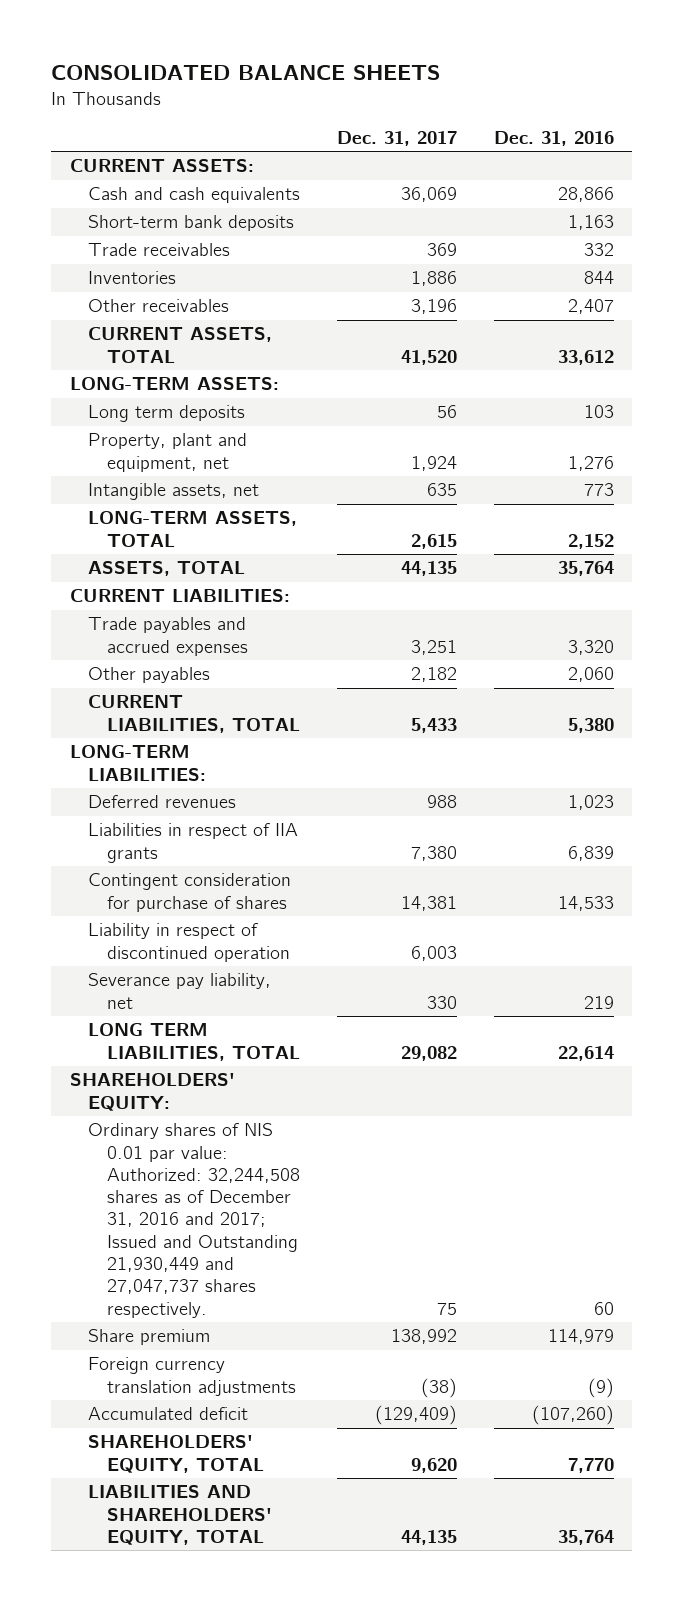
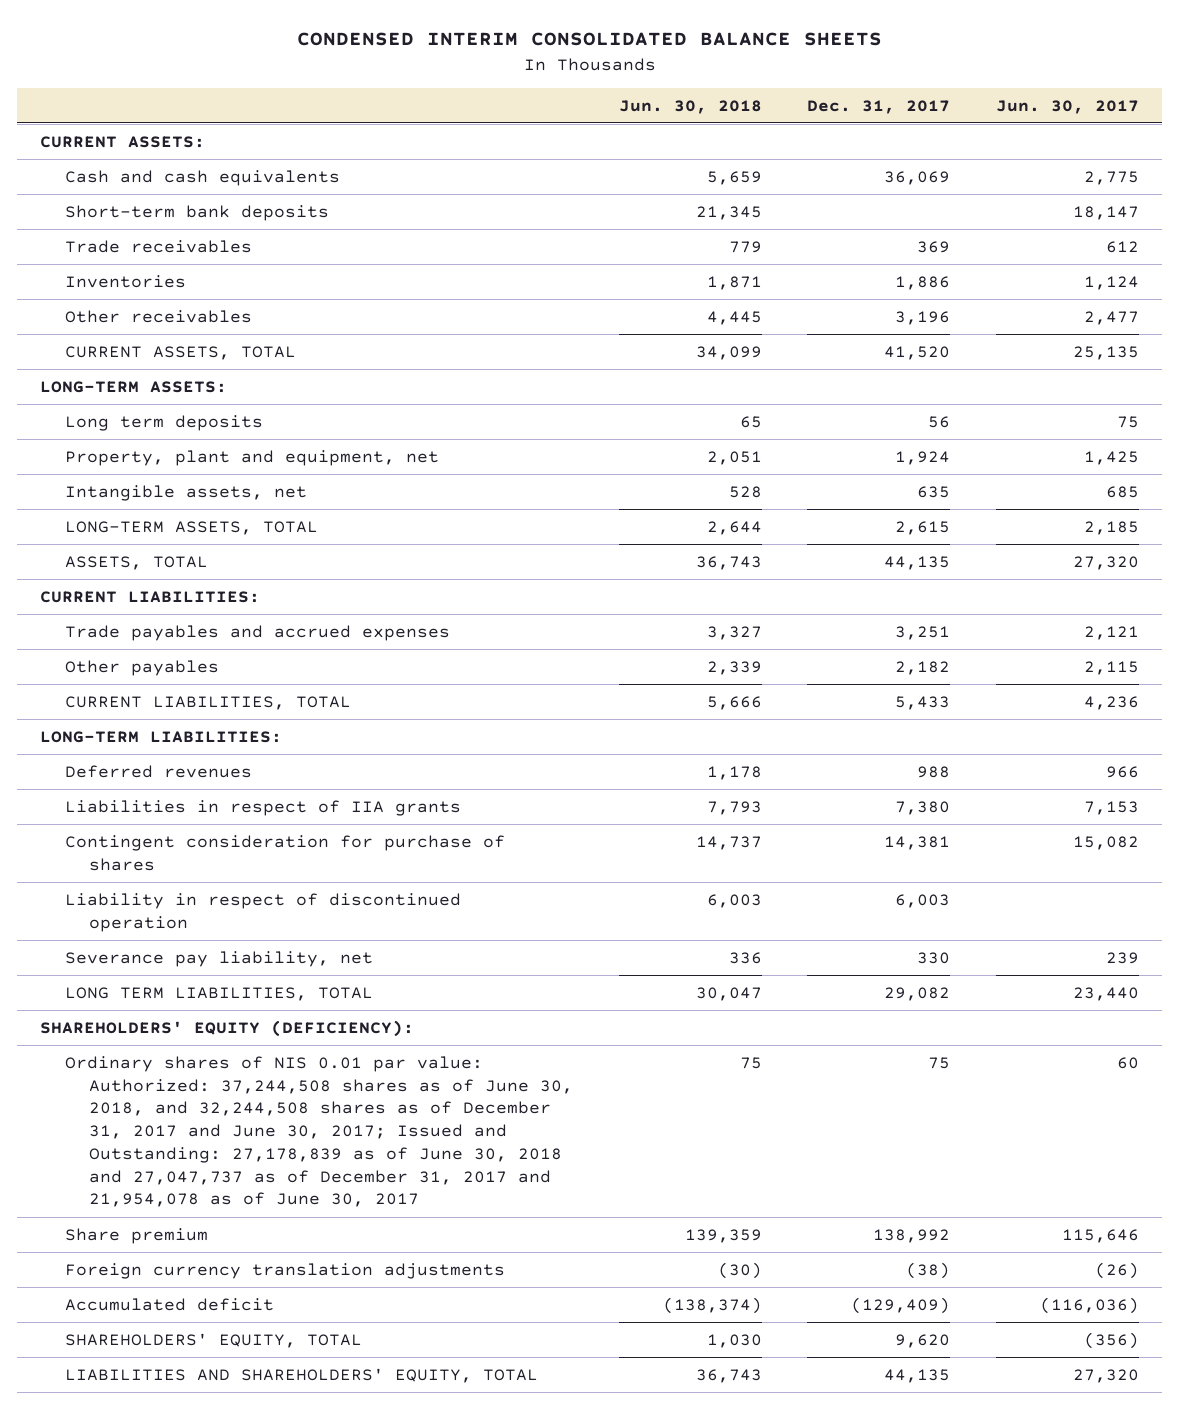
[51,64,441,80] CONSOLIDATED BALANCE SHEETS -> [296,32,882,47] CONDENSED INTERIM CONSOLIDATED BALANCE SHEETS
[493,130,614,146] Dec. 31, 2016 -> none
none -> [618,99,762,114] Jun. 30, 2018
none -> [995,99,1139,114] Jun. 30, 2017
[69,1073,235,1111] SHAREHOLDERS' EQUITY: -> [40,1019,415,1037] SHAREHOLDERS' EQUITY (DEFICIENCY):
[88,1123,301,1318] Ordinary shares of NIS 0.01 par value: Authorized: 32,244,508 shares as of December 31, 2016 and 2017; Issued and Outstanding 21,930,449 and 27,047,737 shares respectively. -> [64,1055,574,1208] Ordinary shares of NIS 0.01 par value: Authorized: 37,244,508 shares as of June 30, 2018, and 32,244,508 shares as of December 31, 2017 and June 30, 2017; Issued and Outstanding: 27,178,839 as of June 30, 2018 and 27,047,737 as of December 31, 2017 and 21,954,078 as of June 30, 2017

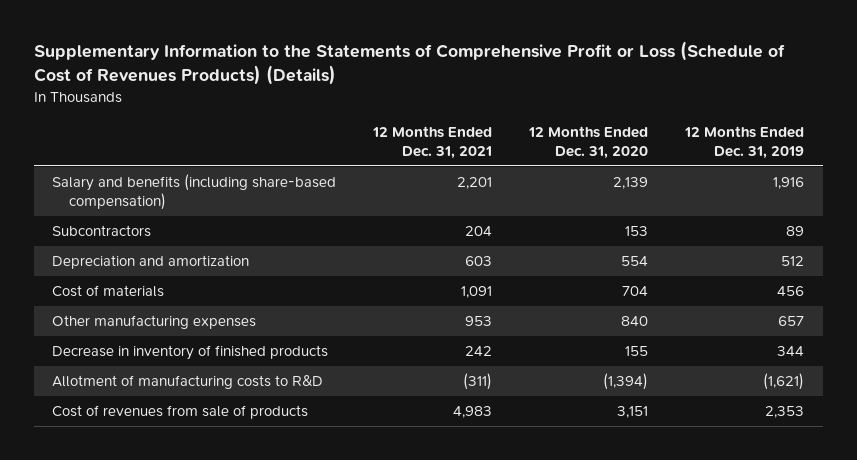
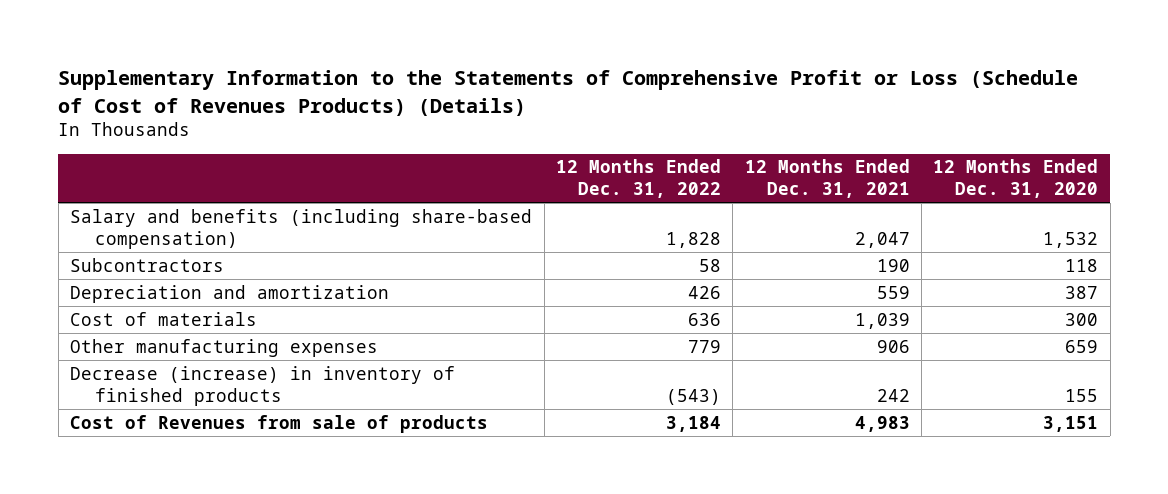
[684,125,805,159] 12 Months Ended Dec. 31, 2019 -> none
none -> [555,159,721,199] 12 Months Ended Dec. 31, 2022
[52,375,324,390] Allotment of manufacturing costs to R&D -> none
[457,177,493,190] 2,201 -> [854,231,910,248] 2,047
[613,177,649,190] 2,139 -> [1043,231,1099,248] 1,532
[465,226,493,237] 204 -> [876,258,910,272] 190
[625,226,649,237] 153 -> [1065,258,1099,272] 118
[465,256,493,267] 603 -> [876,285,910,299] 559
[621,256,649,267] 554 -> [1065,285,1099,299] 387
[461,286,493,299] 1,091 -> [854,312,910,329] 1,039
[622,286,649,297] 704 -> [1065,312,1099,326] 300
[465,316,493,327] 953 -> [876,339,910,353] 906
[621,316,649,327] 840 -> [1065,339,1099,353] 659
[52,345,329,361] Decrease in inventory of finished products -> [70,365,456,406] Decrease (increase) in inventory of finished products
[52,405,309,420] Cost of revenues from sale of products -> [70,414,489,433] Cost of Revenues from sale of products

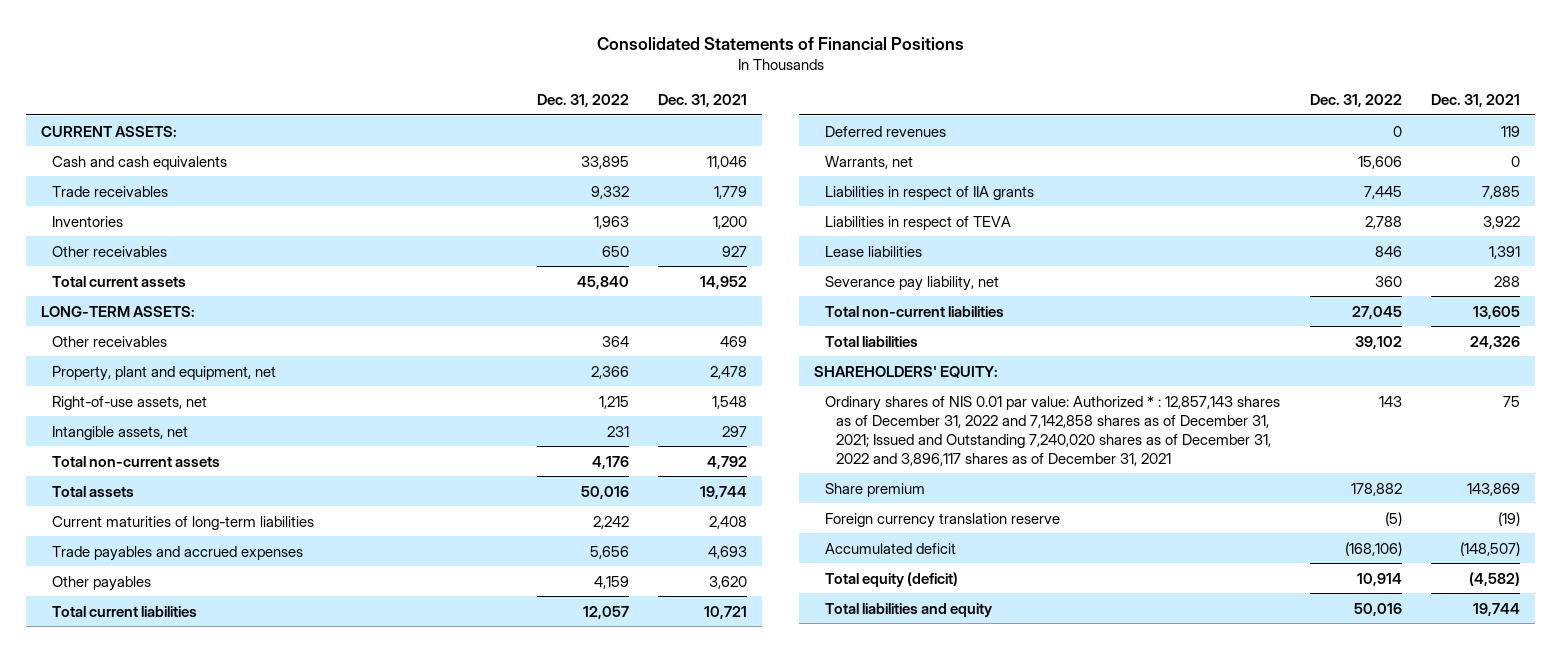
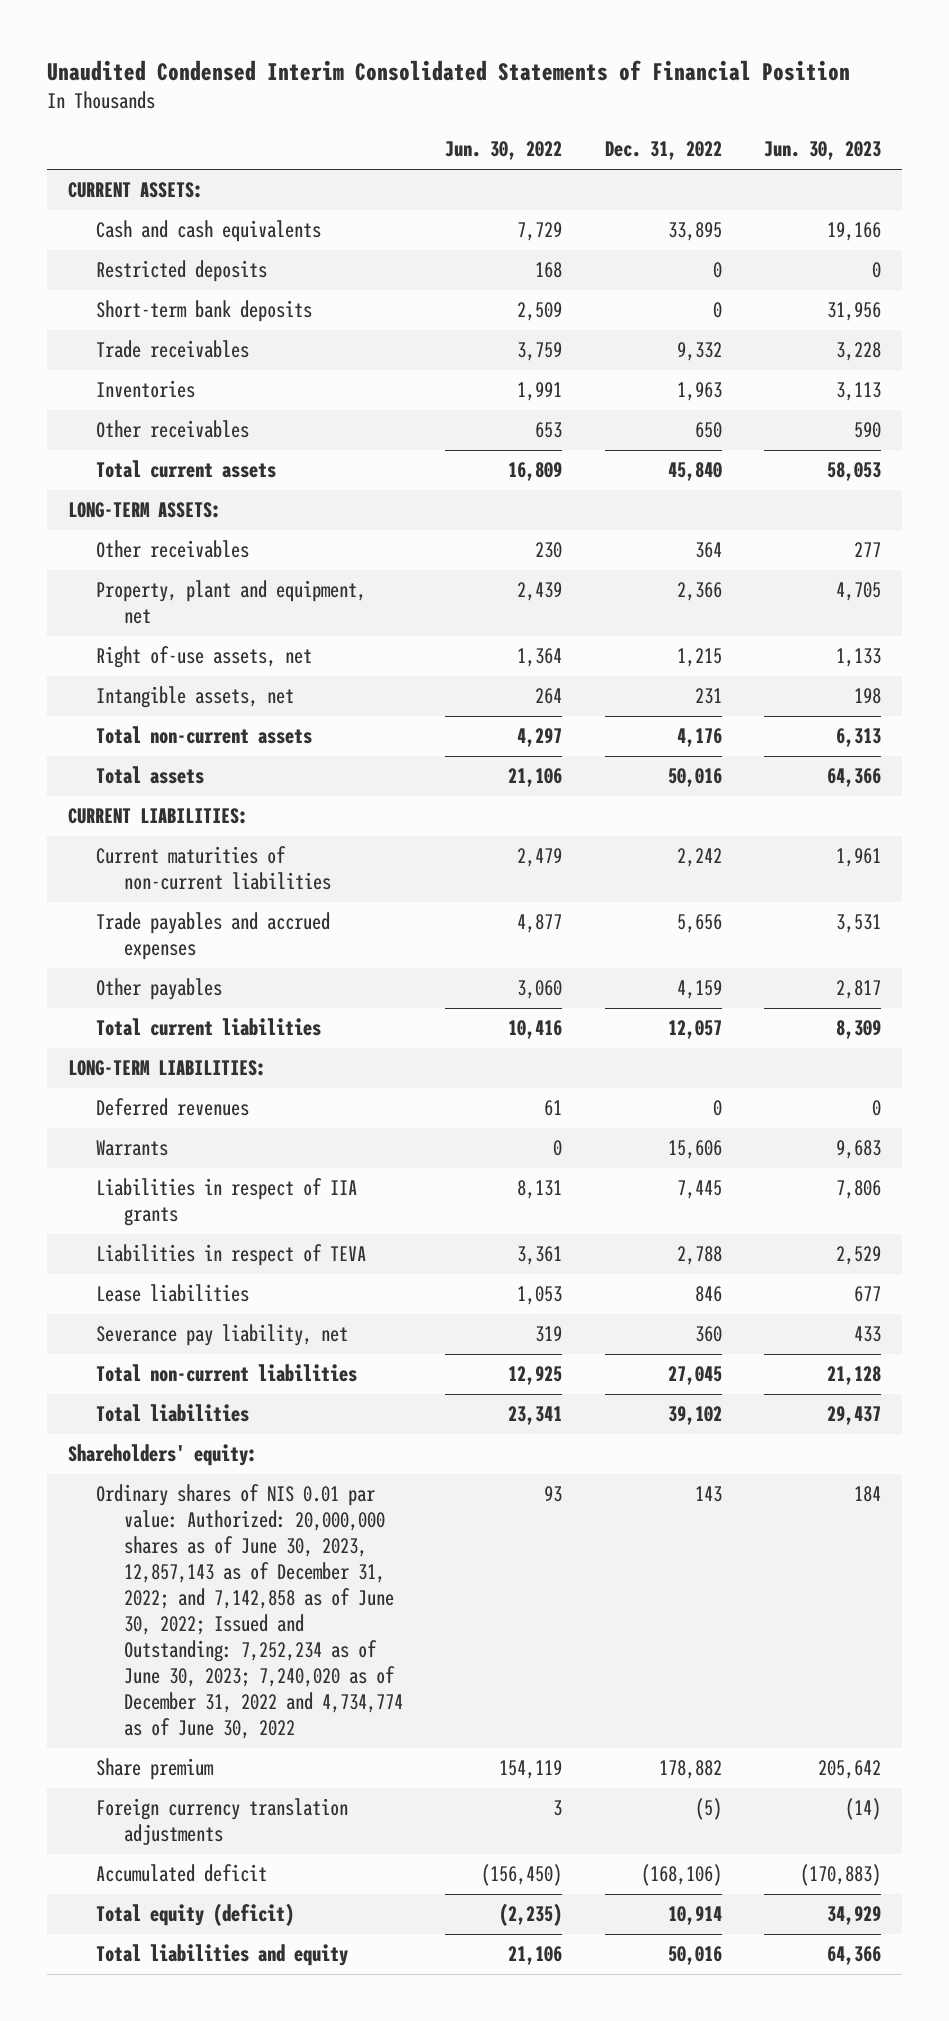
[596,36,964,50] Consolidated Statements of Financial Positions -> [46,59,850,81] Unaudited Condensed Interim Consolidated Statements of Financial Position
[658,94,748,108] Dec. 31, 2021 -> none
none -> [445,141,563,161] Jun. 30, 2022
none -> [764,141,882,161] Jun. 30, 2023
none -> [95,260,267,283] Restricted deposits
none -> [95,300,312,323] Short-term bank deposits
[52,395,208,410] Right-of-use assets, net -> [95,646,312,669] Right of-use assets, net
none -> [68,808,249,825] CURRENT LIABILITIES:
[52,515,315,530] Current maturities of long-term liabilities -> [95,846,331,891] Current maturities of non-current liabilities
none -> [68,1060,267,1077] LONG-TERM LIABILITIES:
[825,155,914,169] Warrants, net -> [95,1140,168,1157] Warrants
[814,365,999,378] SHAREHOLDERS' EQUITY: -> [68,1444,258,1467] Shareholders' equity:
[825,395,1281,466] Ordinary shares of NIS 0.01 par value: Authorized * : 12,857,143 shares as of December 31, 2022 and 7,142,858 shares as of December 31, 2021; Issued and Outstanding 7,240,020 shares as of December 31, 2022 and 3,896,117 shares as of December 31, 2021 -> [95,1484,403,1740] Ordinary shares of NIS 0.01 par value: Authorized: 20,000,000 shares as of June 30, 2023, 12,857,143 as of December 31, 2022; and 7,142,858 as of June 30, 2022; Issued and Outstanding: 7,252,234 as of June 30, 2023; 7,240,020 as of December 31, 2022 and 4,734,774 as of June 30, 2022
[825,512,1061,528] Foreign currency translation reserve -> [95,1798,348,1847] Foreign currency translation adjustments

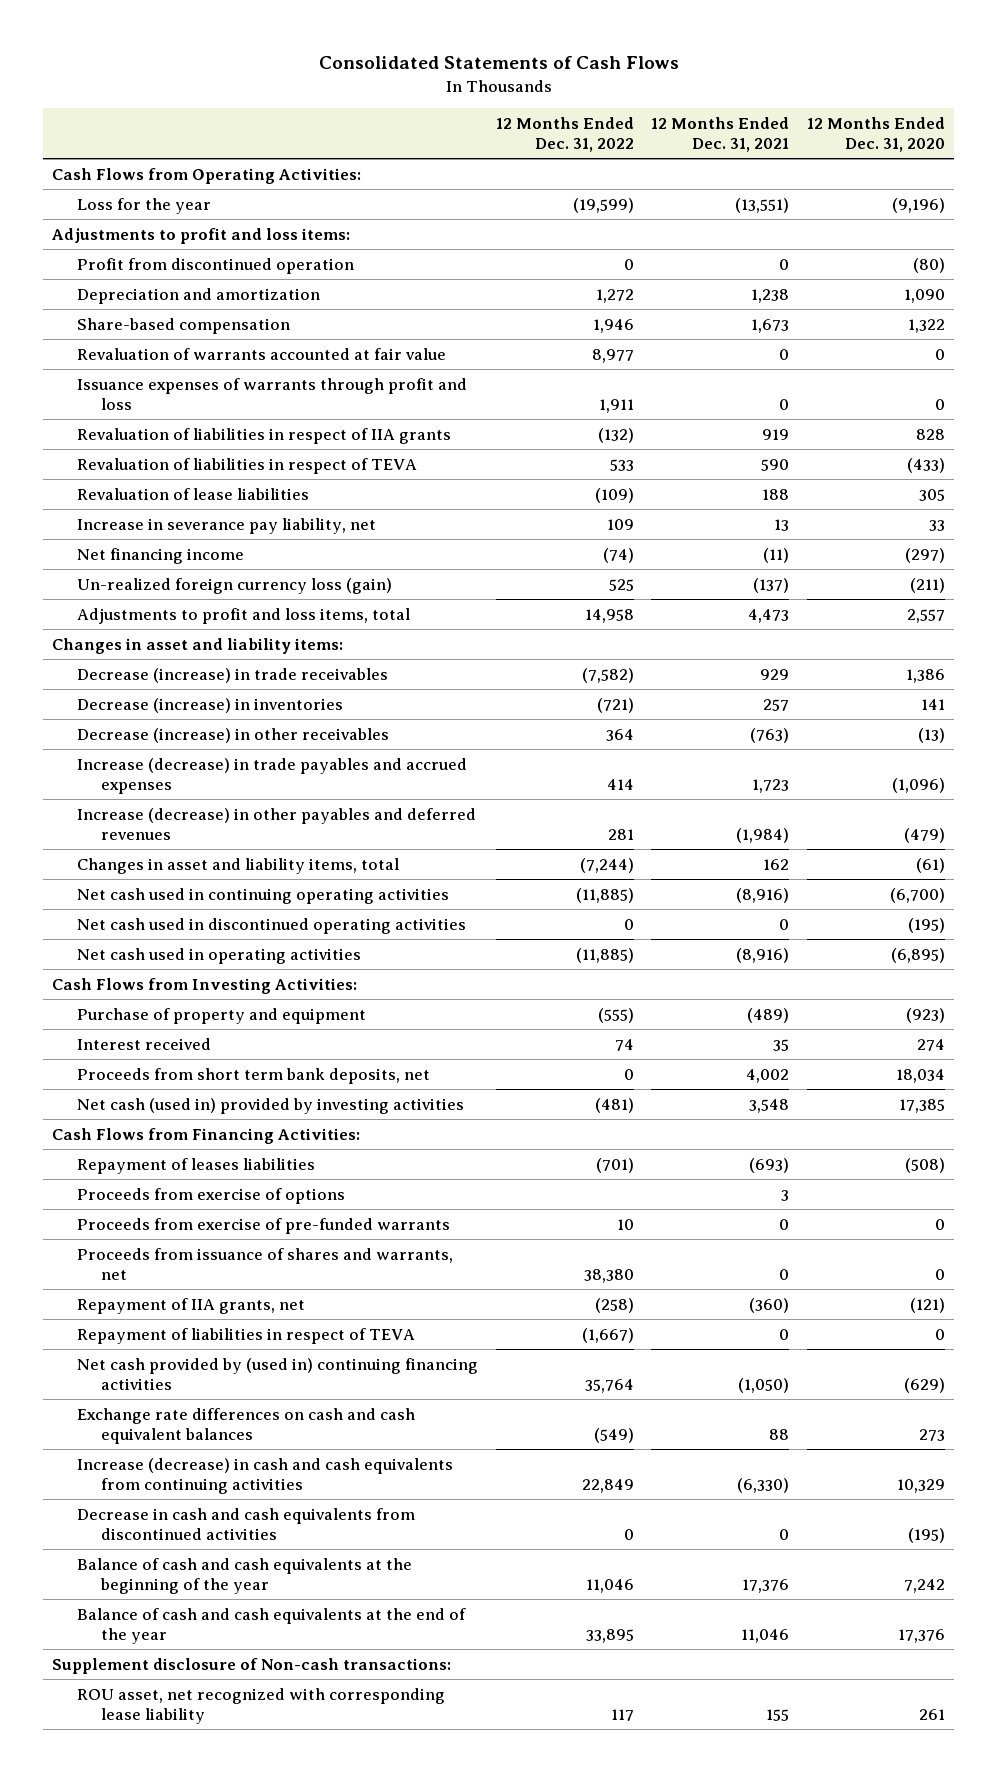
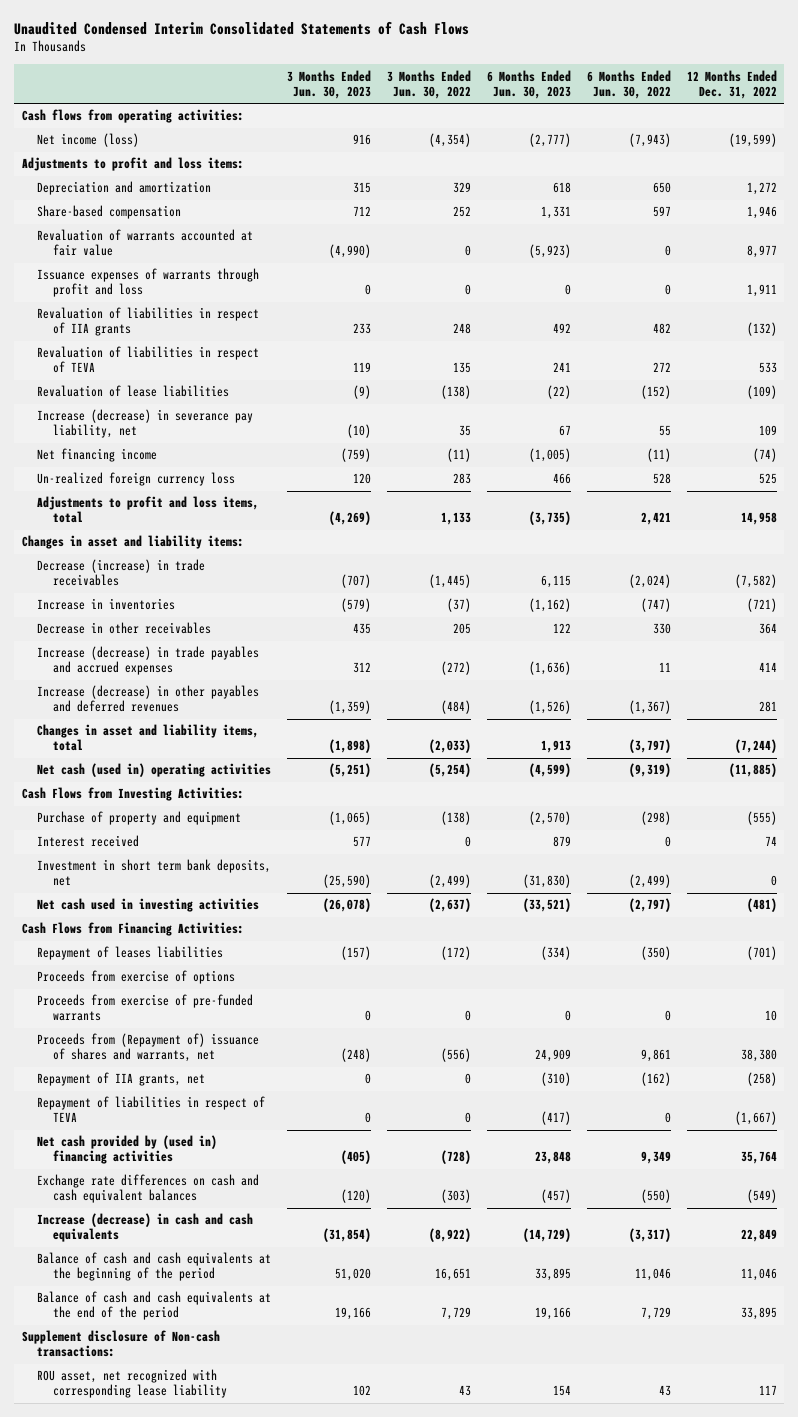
[318,56,679,70] Consolidated Statements of Cash Flows -> [13,20,469,35] Unaudited Condensed Interim Consolidated Statements of Cash Flows
[651,116,790,153] 12 Months Ended Dec. 31, 2021 -> none
[807,116,946,153] 12 Months Ended Dec. 31, 2020 -> none
none -> [287,69,372,99] 3 Months Ended Jun. 30, 2023
none -> [387,69,472,99] 3 Months Ended Jun. 30, 2022
none -> [486,69,571,99] 6 Months Ended Jun. 30, 2023
none -> [586,69,671,99] 6 Months Ended Jun. 30, 2022
[52,167,362,184] Cash Flows from Operating Activities: -> [21,109,244,124] Cash flows from operating activities:
[76,197,211,214] Loss for the year -> [37,133,140,148] Net income (loss)
[76,257,354,274] Profit from discontinued operation -> none
[76,517,376,534] Increase in severance pay liability, net -> [37,409,254,439] Increase (decrease) in severance pay liability, net
[76,577,392,594] Un-realized foreign currency loss (gain) -> [37,472,236,487] Un-realized foreign currency loss
[76,697,343,713] Decrease (increase) in inventories -> [37,598,176,611] Increase in inventories
[76,727,389,743] Decrease (increase) in other receivables -> [37,622,212,635] Decrease in other receivables
[76,887,449,904] Net cash used in continuing operating activities -> none
[76,917,466,934] Net cash used in discontinued operating activities -> none
[76,947,361,964] Net cash used in operating activities -> [37,763,272,778] Net cash (used in) operating activities
[76,1067,430,1084] Proceeds from short term bank deposits, net -> [37,859,272,887] Investment in short term bank deposits, net
[76,1097,464,1114] Net cash (used in) provided by investing activities -> [37,898,260,913] Net cash used in investing activities
[76,1247,453,1281] Proceeds from issuance of shares and warrants, net -> [37,1033,260,1063] Proceeds from (Repayment of) issuance of shares and warrants, net
[76,1357,478,1391] Net cash provided by (used in) continuing financing activities -> [37,1135,218,1165] Net cash provided by (used in) financing activities
[76,1507,415,1541] Decrease in cash and cash equivalents from discontinued activities -> none
[76,1457,453,1495] Increase (decrease) in cash and cash equivalents from continuing activities -> [37,1213,254,1243] Increase (decrease) in cash and cash equivalents
[76,1557,412,1595] Balance of cash and cash equivalents at the beginning of the year -> [37,1252,272,1282] Balance of cash and cash equivalents at the beginning of the period
[76,1607,466,1645] Balance of cash and cash equivalents at the end of the year -> [37,1291,272,1321] Balance of cash and cash equivalents at the end of the period

